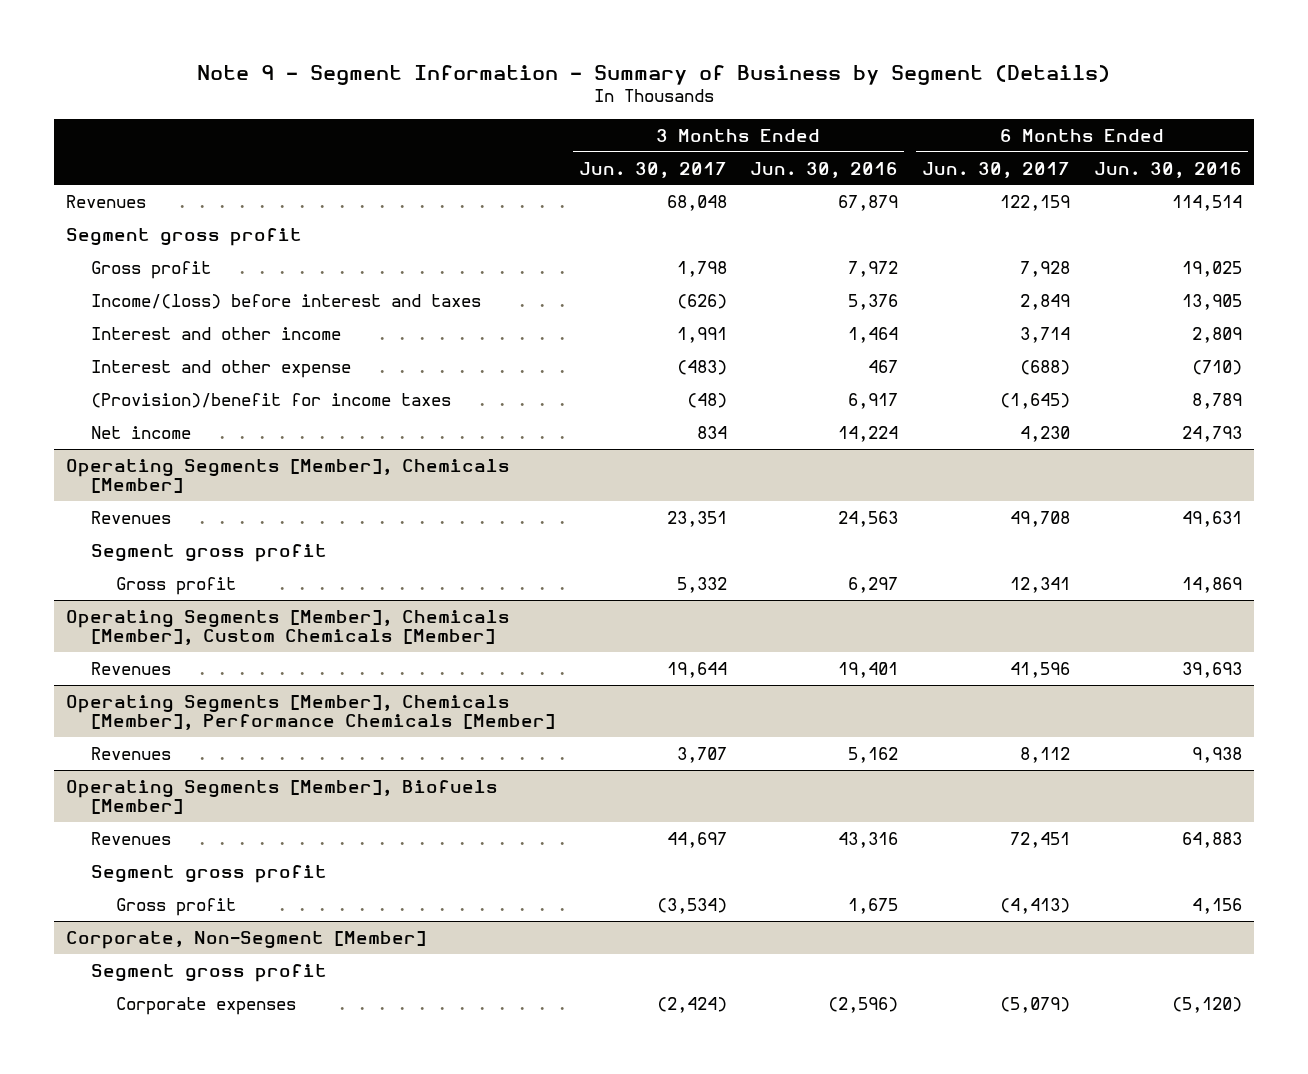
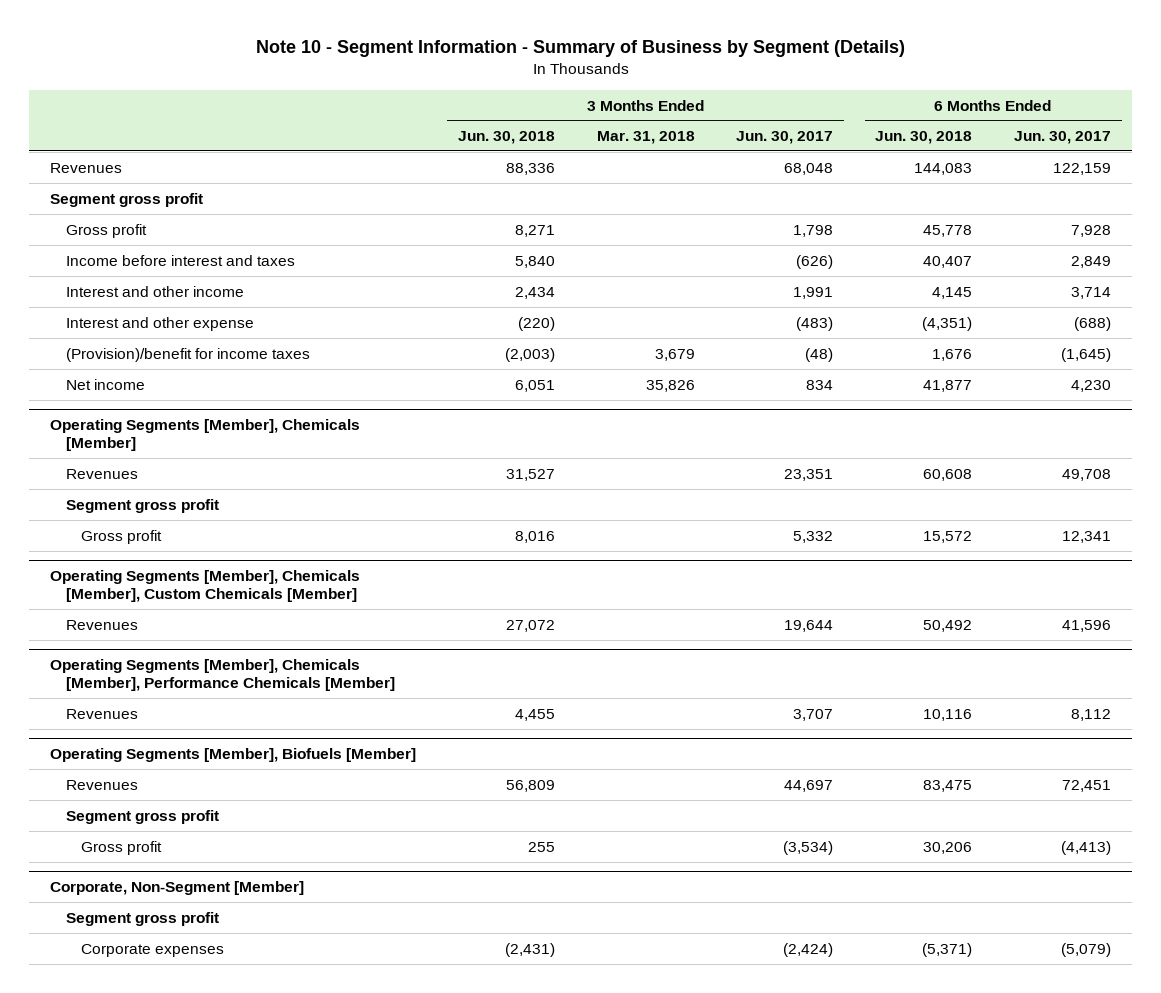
[196,64,1110,85] Note 9 - Segment Information - Summary of Business by Segment (Details) -> [255,40,905,58] Note 10 - Segment Information - Summary of Business by Segment (Details)
[750,161,899,178] Jun. 30, 2016 -> none
[1094,161,1243,178] Jun. 30, 2016 -> none
none -> [457,131,555,145] Jun. 30, 2018
none -> [596,131,695,145] Mar. 31, 2018
none -> [875,131,973,145] Jun. 30, 2018
[90,293,481,309] Income/(loss) before interest and taxes -> [65,254,295,266] Income before interest and taxes

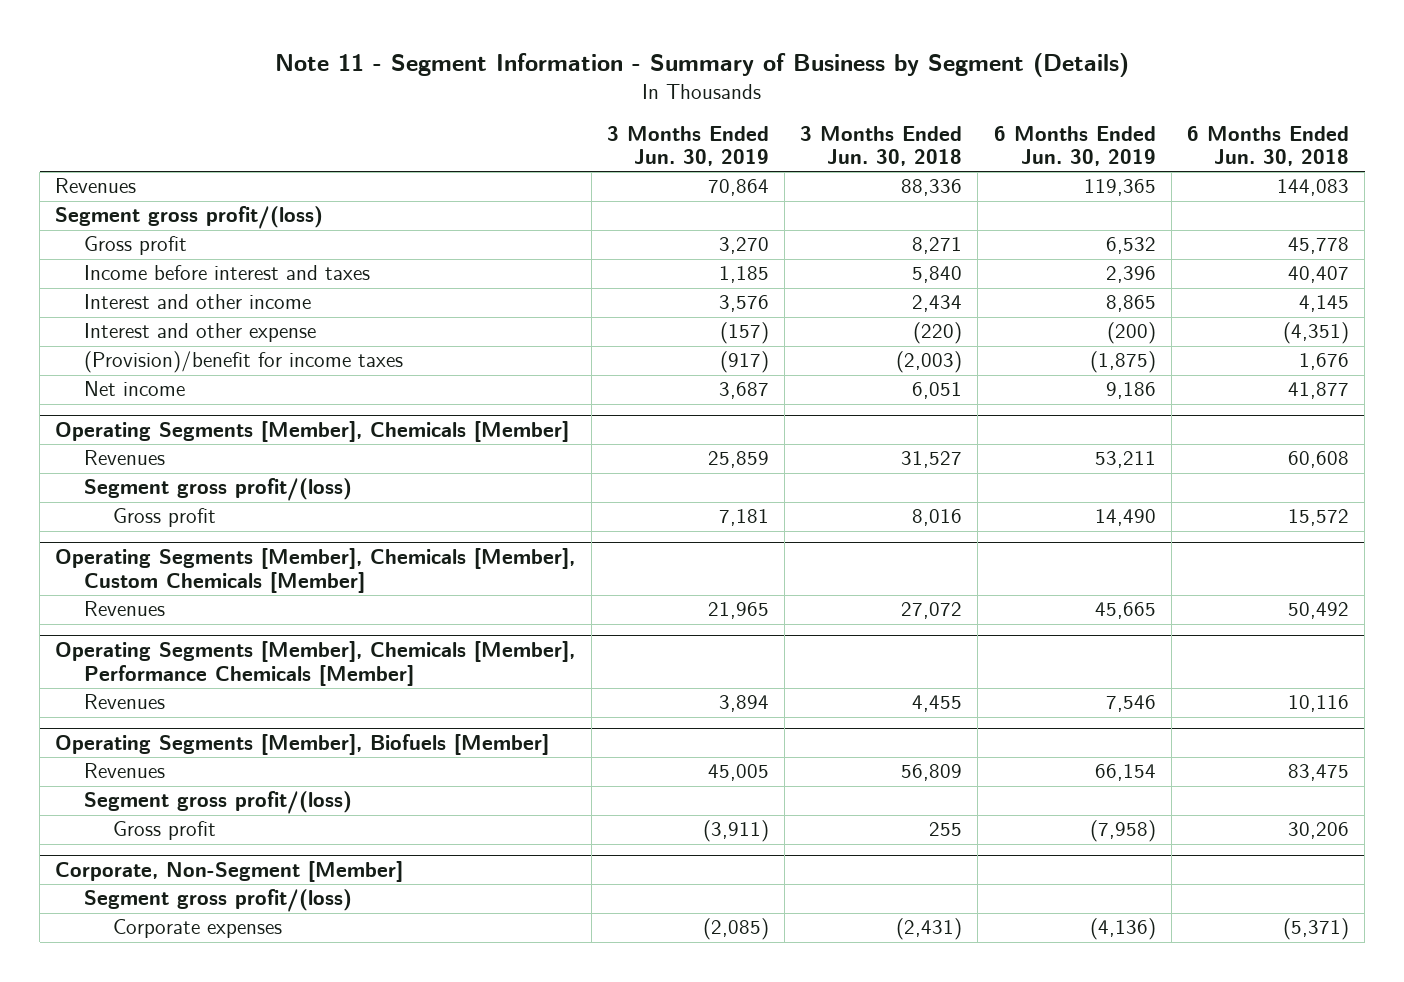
[255,40,905,58] Note 10 - Segment Information - Summary of Business by Segment (Details) -> [275,53,1130,78] Note 11 - Segment Information - Summary of Business by Segment (Details)
[596,131,695,145] Mar. 31, 2018 -> none
[736,131,834,145] Jun. 30, 2017 -> none
[1014,131,1112,145] Jun. 30, 2017 -> none
none -> [606,125,769,166] 3 Months Ended Jun. 30, 2019
none -> [993,125,1156,166] 6 Months Ended Jun. 30, 2019
[49,192,203,207] Segment gross profit -> [55,206,324,230] Segment gross profit/(loss)
[65,498,219,513] Segment gross profit -> [84,478,353,502] Segment gross profit/(loss)
[65,809,219,824] Segment gross profit -> [84,791,353,815] Segment gross profit/(loss)
[65,911,219,926] Segment gross profit -> [84,889,353,913] Segment gross profit/(loss)

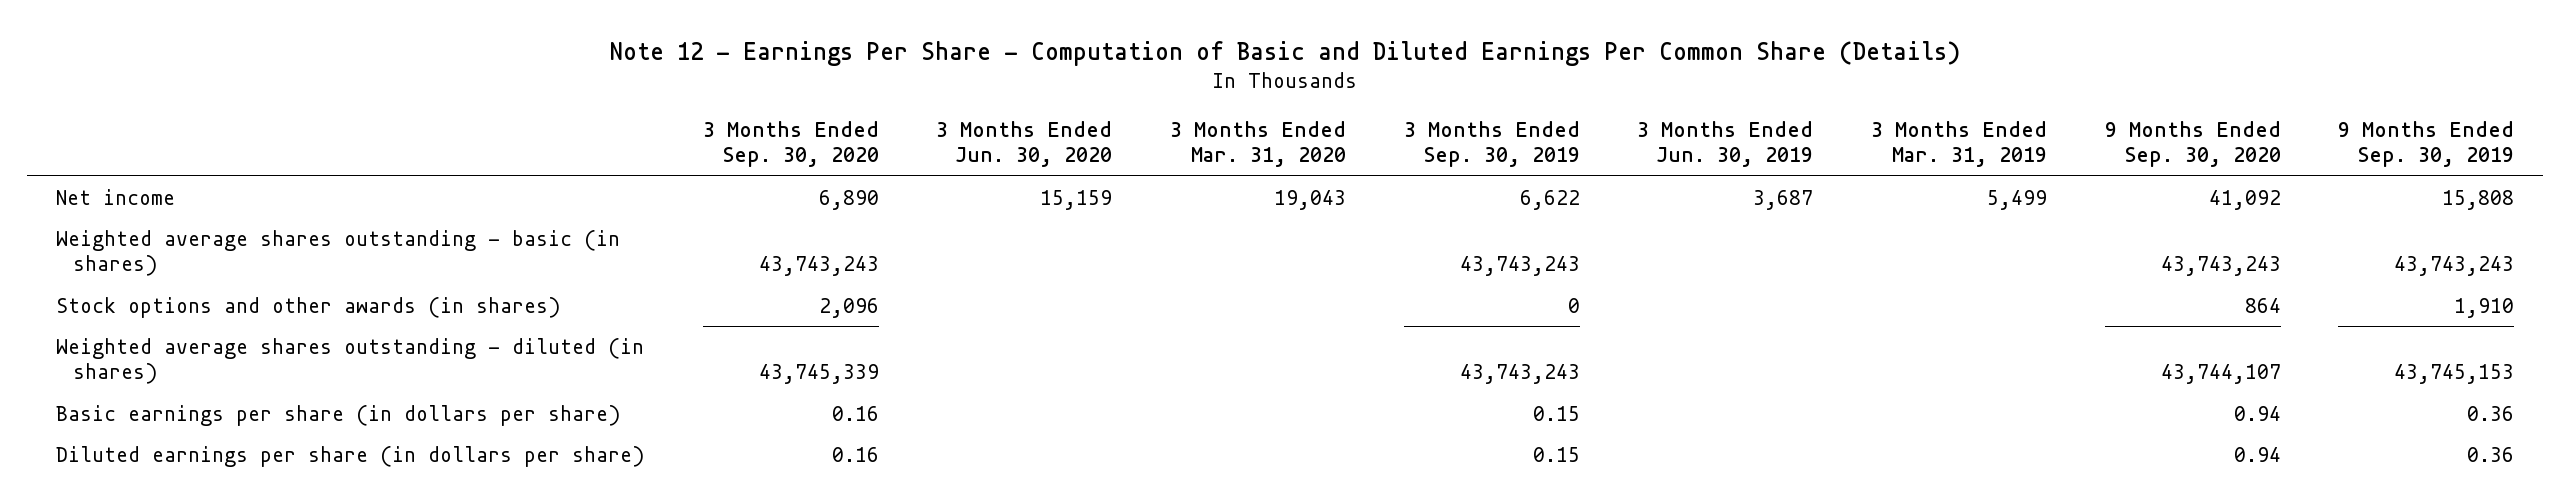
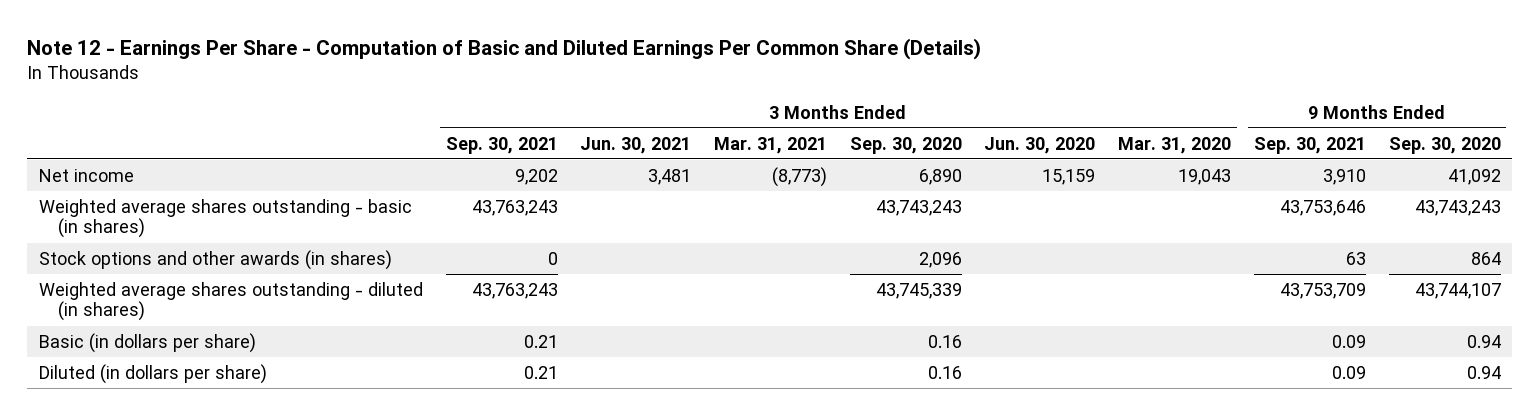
[1403,120,1580,168] 3 Months Ended Sep. 30, 2019 -> none
[1637,120,1814,168] 3 Months Ended Jun. 30, 2019 -> none
[1871,120,2048,168] 3 Months Ended Mar. 31, 2019 -> none
[2338,120,2515,168] 9 Months Ended Sep. 30, 2019 -> none
none -> [445,136,558,154] Sep. 30, 2021
none -> [580,136,692,154] Jun. 30, 2021
none -> [714,136,828,154] Mar. 31, 2021
none -> [1253,136,1366,154] Sep. 30, 2021
[56,404,622,426] Basic earnings per share (in dollars per share) -> [38,332,256,353] Basic (in dollars per share)
[56,445,646,467] Diluted earnings per share (in dollars per share) -> [38,363,267,384] Diluted (in dollars per share)

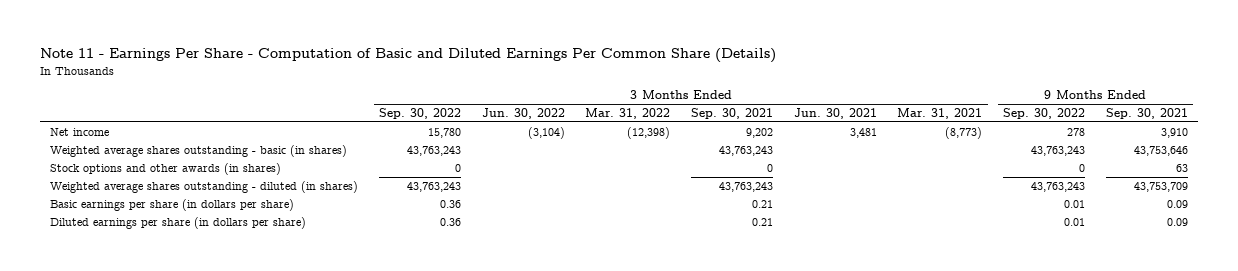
[27,38,982,61] Note 12 - Earnings Per Share - Computation of Basic and Diluted Earnings Per Common Share (Details) -> [39,48,776,64] Note 11 - Earnings Per Share - Computation of Basic and Diluted Earnings Per Common Share (Details)
[849,136,962,154] Sep. 30, 2020 -> none
[984,136,1096,154] Jun. 30, 2020 -> none
[1118,136,1232,154] Mar. 31, 2020 -> none
[1388,136,1501,154] Sep. 30, 2020 -> none
none -> [379,107,462,119] Sep. 30, 2022
none -> [481,107,565,119] Jun. 30, 2022
none -> [585,107,671,119] Mar. 31, 2022
none -> [1003,107,1086,119] Sep. 30, 2022
[38,332,256,353] Basic (in dollars per share) -> [50,198,295,211] Basic earnings per share (in dollars per share)
[38,363,267,384] Diluted (in dollars per share) -> [50,216,307,229] Diluted earnings per share (in dollars per share)

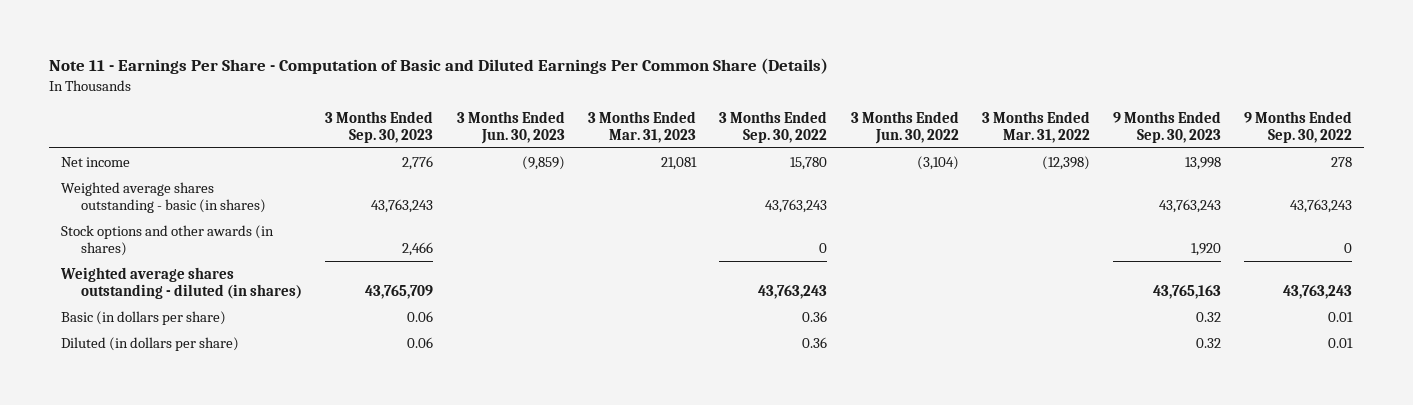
[691,107,774,119] Sep. 30, 2021 -> none
[793,107,877,119] Jun. 30, 2021 -> none
[897,107,983,119] Mar. 31, 2021 -> none
[1105,107,1188,119] Sep. 30, 2021 -> none
none -> [325,110,434,143] 3 Months Ended Sep. 30, 2023
none -> [456,110,565,144] 3 Months Ended Jun. 30, 2023
none -> [587,110,696,143] 3 Months Ended Mar. 31, 2023
none -> [1113,110,1222,143] 9 Months Ended Sep. 30, 2023
[50,198,295,211] Basic earnings per share (in dollars per share) -> [60,310,226,325] Basic (in dollars per share)
[50,216,307,229] Diluted earnings per share (in dollars per share) -> [60,336,239,351] Diluted (in dollars per share)

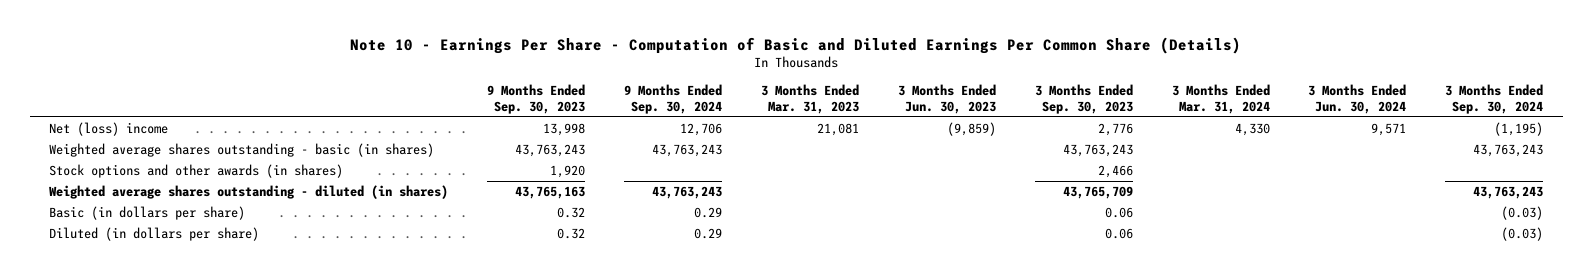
[49,58,829,75] Note 11 - Earnings Per Share - Computation of Basic and Diluted Earnings Per Common Share (Details) -> [350,36,1242,54] Note 10 - Earnings Per Share - Computation of Basic and Diluted Earnings Per Common Share (Details)
[719,110,828,143] 3 Months Ended Sep. 30, 2022 -> none
[850,110,959,144] 3 Months Ended Jun. 30, 2022 -> none
[981,110,1090,143] 3 Months Ended Mar. 31, 2022 -> none
[1244,110,1353,143] 9 Months Ended Sep. 30, 2022 -> none
none -> [623,84,722,115] 9 Months Ended Sep. 30, 2024
none -> [1171,84,1270,115] 3 Months Ended Mar. 31, 2024
none -> [1308,84,1407,115] 3 Months Ended Jun. 30, 2024
none -> [1445,84,1544,115] 3 Months Ended Sep. 30, 2024
[60,156,130,167] Net income -> [48,121,168,136] Net (loss) income

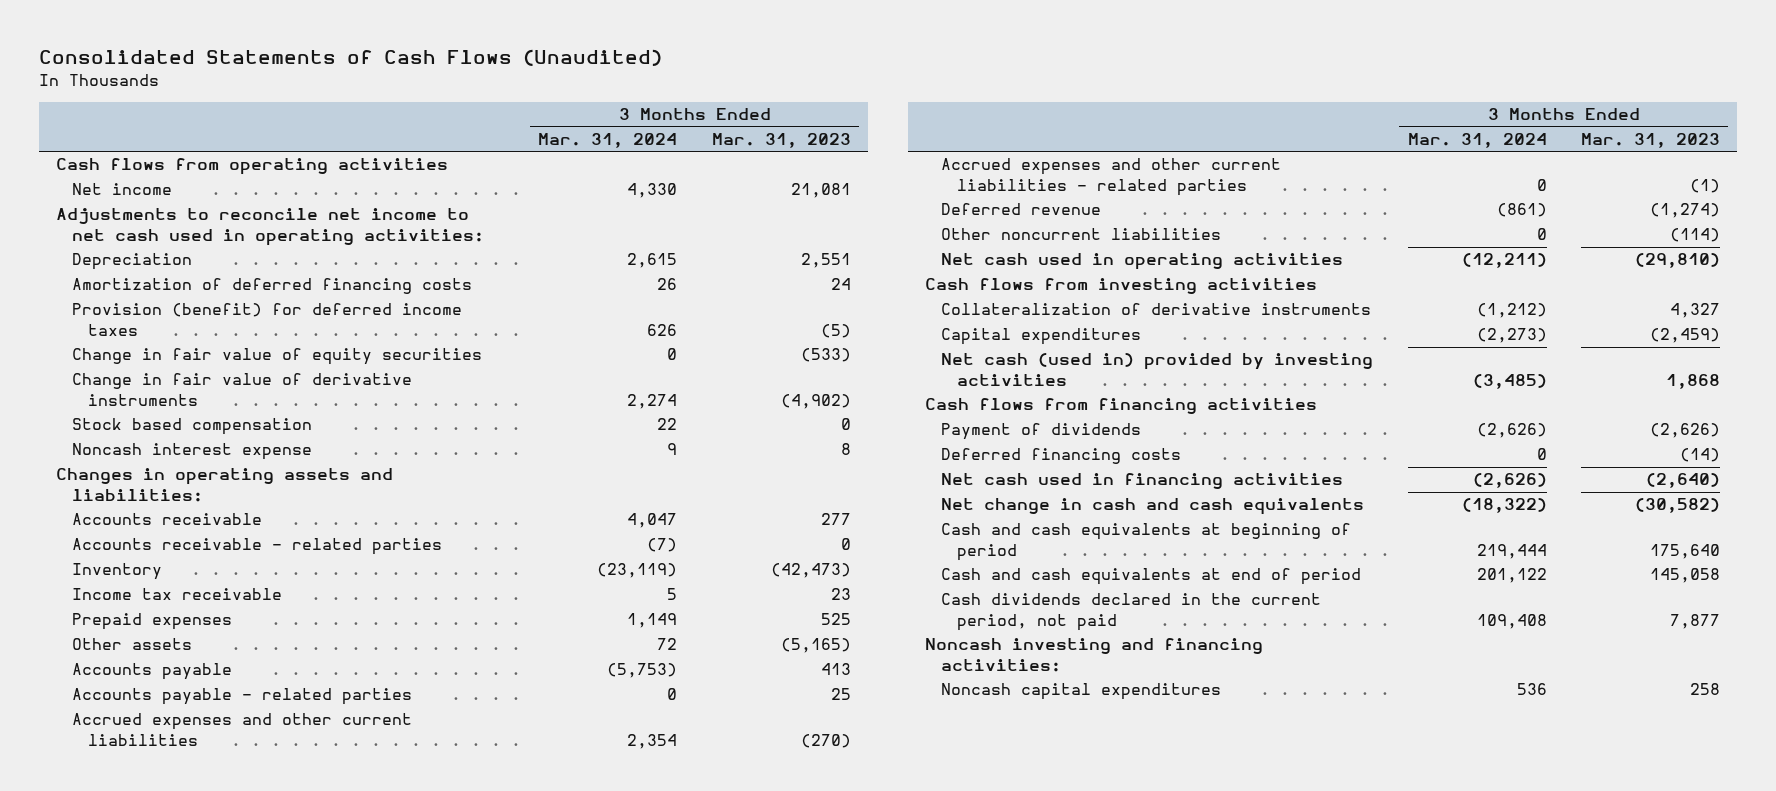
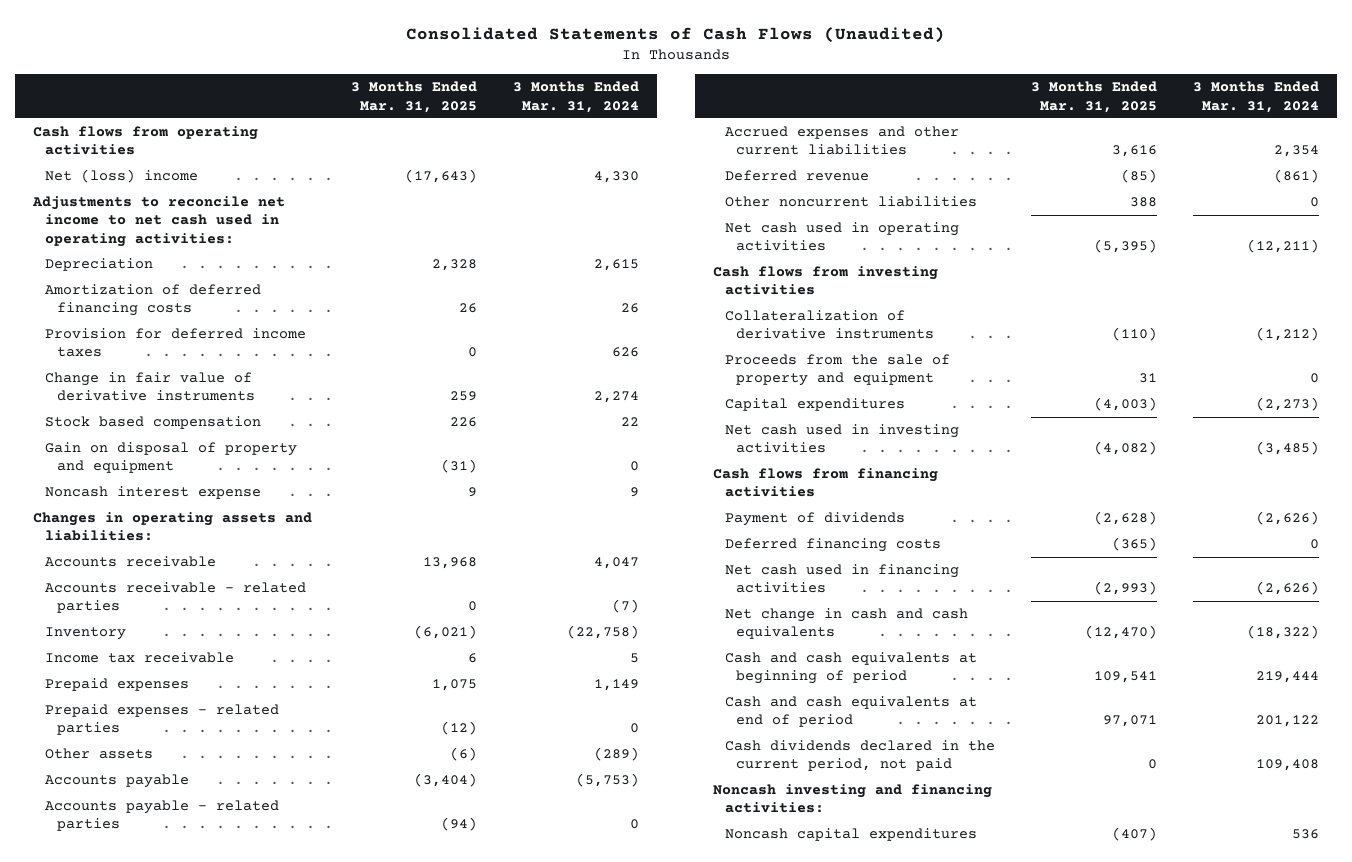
[711,133,851,149] Mar. 31, 2023 -> none
none -> [350,81,477,113] 3 Months Ended Mar. 31, 2025
[72,183,173,196] Net income -> [44,169,198,184] Net (loss) income
[72,348,483,366] Change in fair value of equity securities -> none
[72,303,463,336] Provision (benefit) for deferred income taxes -> [44,328,306,358] Provision for deferred income taxes
none -> [44,442,297,474] Gain on disposal of property and equipment
[597,563,678,579] (23,119) -> [566,625,639,640] (22,758)
none -> [44,704,279,736] Prepaid expenses - related parties
[657,638,678,651] 72 -> [593,747,639,762] (289)
[941,158,1282,196] Accrued expenses and other current liabilities - related parties -> none
none -> [724,354,950,387] Proceeds from the sale of property and equipment
[941,353,1374,386] Net cash (used in) provided by investing activities -> [724,424,959,454] Net cash used in investing activities

